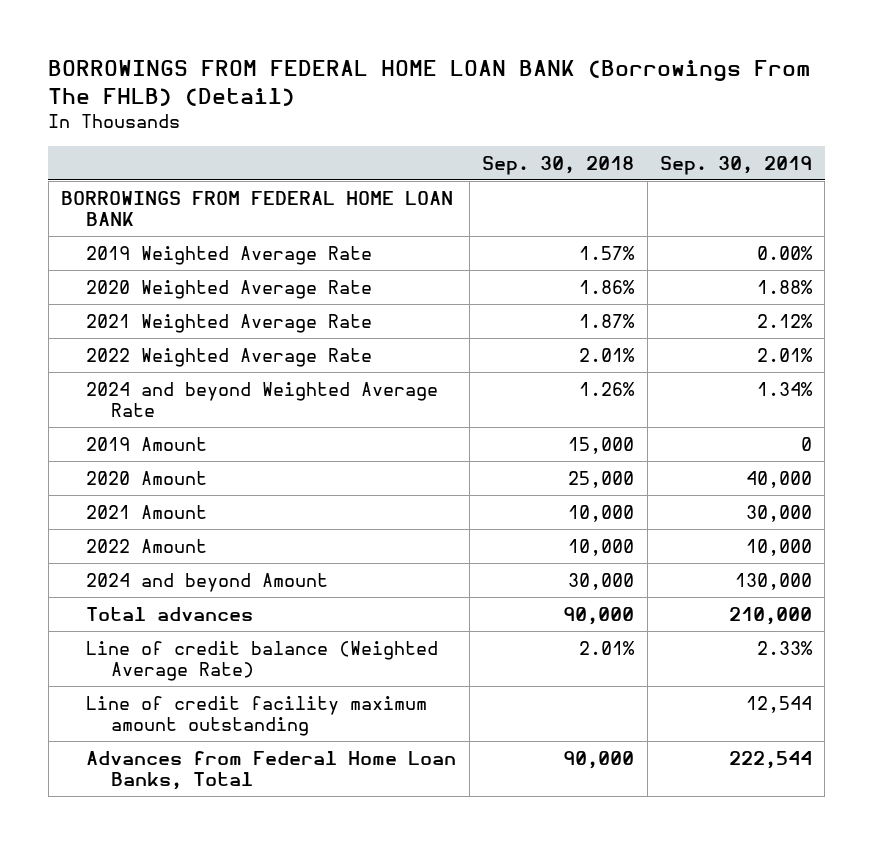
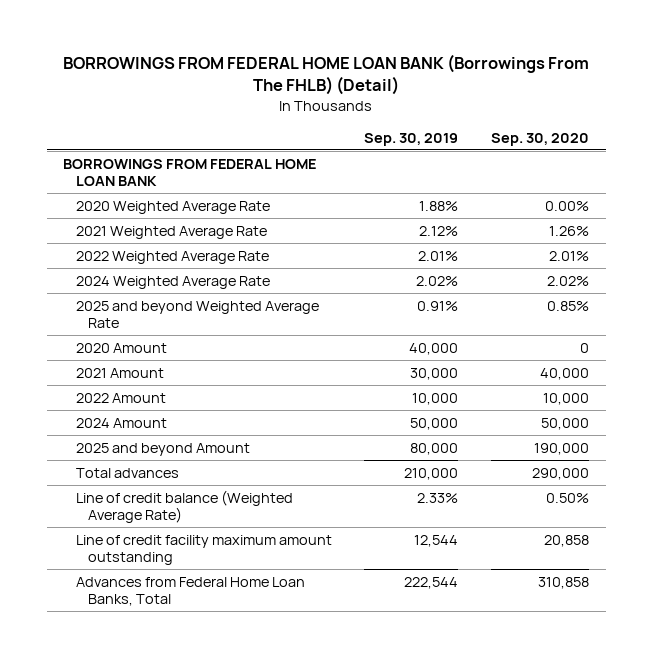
[482,155,635,175] Sep. 30, 2018 -> none
none -> [491,132,590,146] Sep. 30, 2020
[86,245,373,265] 2019 Weighted Average Rate -> none
[86,436,208,451] 2019 Amount -> none
none -> [75,275,270,289] 2024 Weighted Average Rate
[86,381,439,418] 2024 and beyond Weighted Average Rate -> [75,300,319,329] 2025 and beyond Weighted Average Rate
[756,381,813,396] 1.34% -> [417,300,459,311] 0.91%
none -> [75,417,167,428] 2024 Amount
[86,572,329,592] 2024 and beyond Amount -> [75,442,250,456] 2025 and beyond Amount
[734,572,812,590] 130,000 -> [410,442,459,455] 80,000

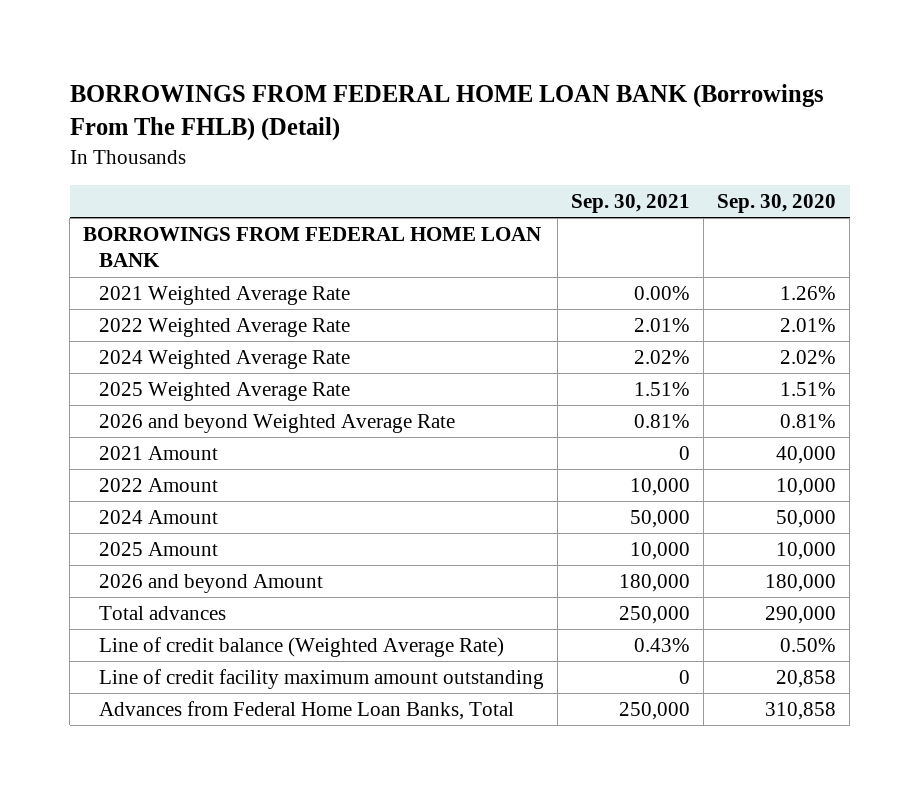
[364,132,459,146] Sep. 30, 2019 -> none
none -> [571,193,691,213] Sep. 30, 2021
[75,200,270,214] 2020 Weighted Average Rate -> none
[75,342,167,353] 2020 Amount -> none
none -> [99,382,351,402] 2025 Weighted Average Rate
[75,300,319,329] 2025 and beyond Weighted Average Rate -> [99,414,456,434] 2026 and beyond Weighted Average Rate
[547,300,590,311] 0.85% -> [780,414,837,429] 0.81%
none -> [99,542,219,557] 2025 Amount
[75,442,250,456] 2025 and beyond Amount -> [99,574,324,594] 2026 and beyond Amount
[534,442,590,455] 190,000 -> [765,574,837,593] 180,000

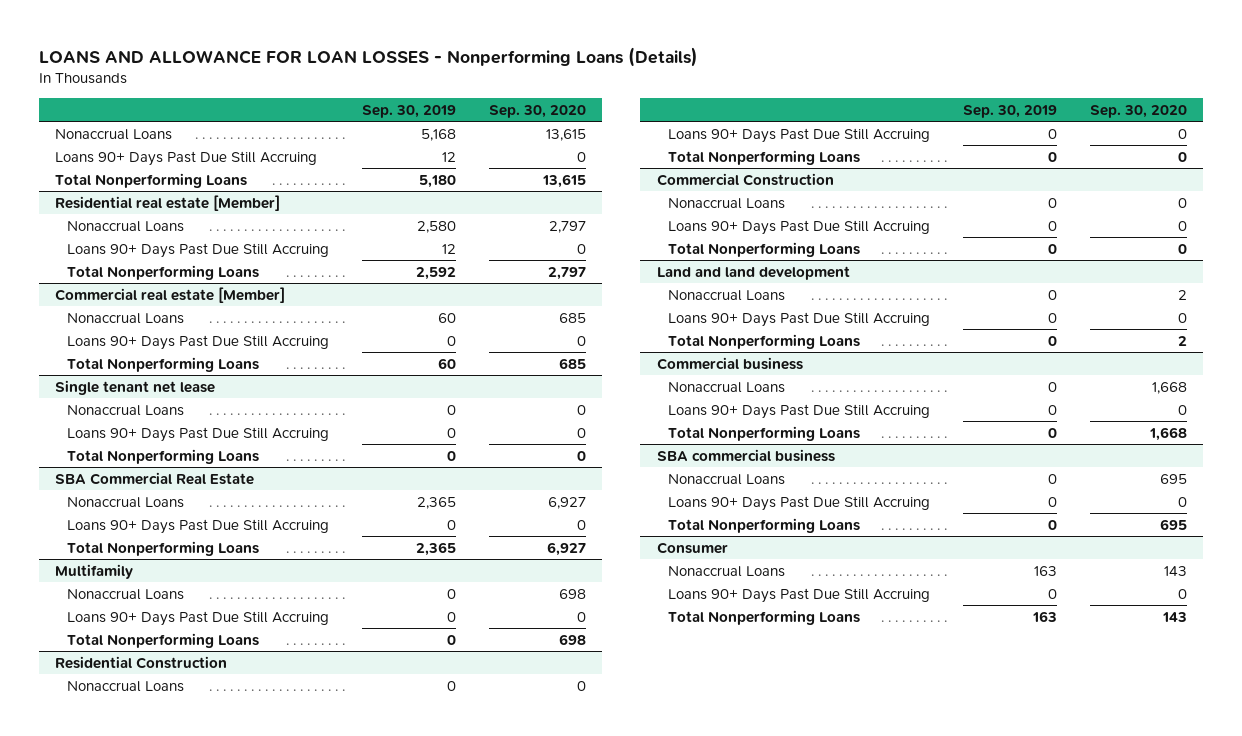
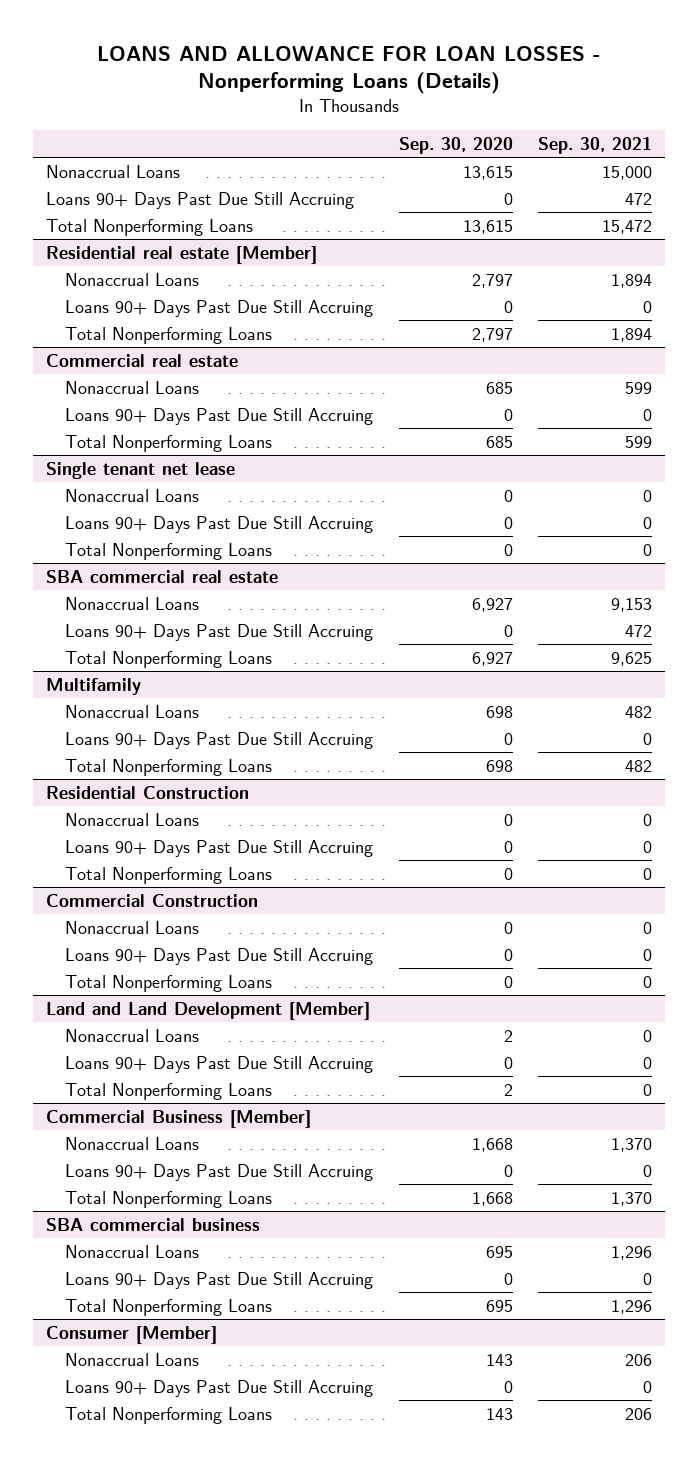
[361,104,456,118] Sep. 30, 2019 -> none
none -> [538,136,653,154] Sep. 30, 2021
[55,286,286,303] Commercial real estate [Member] -> [46,353,239,367] Commercial real estate
[55,471,255,485] SBA Commercial Real Estate -> [46,569,279,583] SBA commercial real estate
[656,265,850,280] Land and land development -> [46,1001,371,1020] Land and Land Development [Member]
[656,356,803,370] Commercial business -> [46,1109,312,1128] Commercial Business [Member]
[656,541,728,554] Consumer -> [46,1325,218,1344] Consumer [Member]

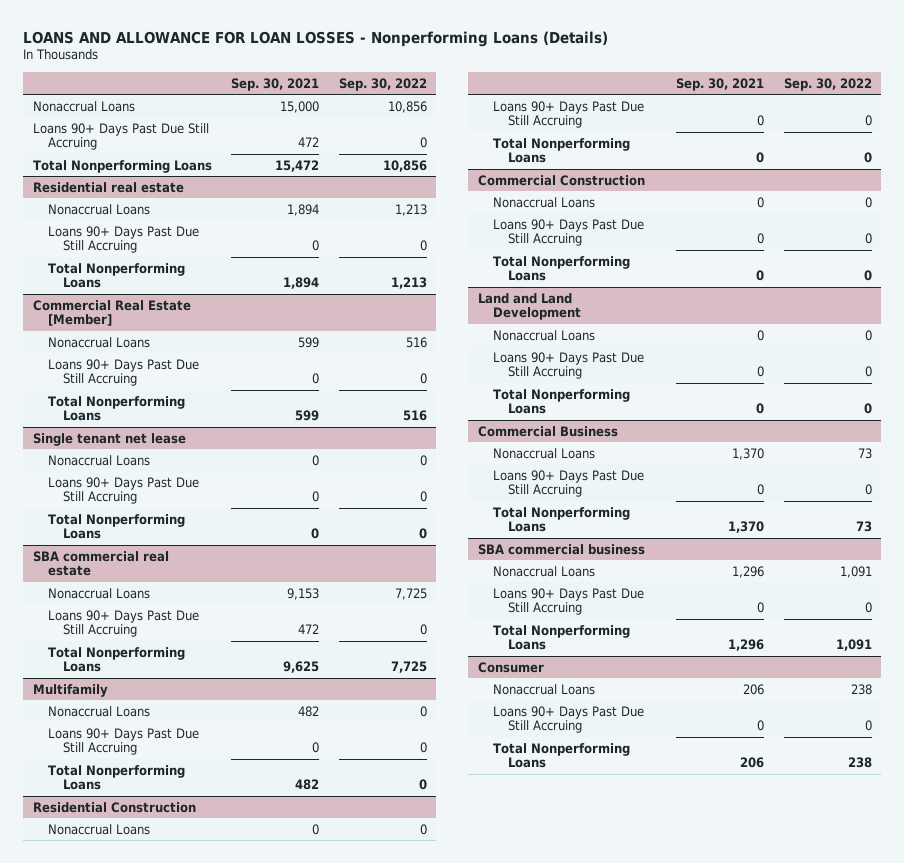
[398,136,513,154] Sep. 30, 2020 -> none
none -> [338,77,427,91] Sep. 30, 2022
[46,245,318,264] Residential real estate [Member] -> [32,181,184,193] Residential real estate
[46,353,239,367] Commercial real estate -> [32,299,191,327] Commercial Real Estate [Member]
[46,1001,371,1020] Land and Land Development [Member] -> [477,292,581,321] Land and Land Development
[46,1109,312,1128] Commercial Business [Member] -> [477,425,618,437] Commercial Business
[46,1325,218,1344] Consumer [Member] -> [477,661,544,673] Consumer

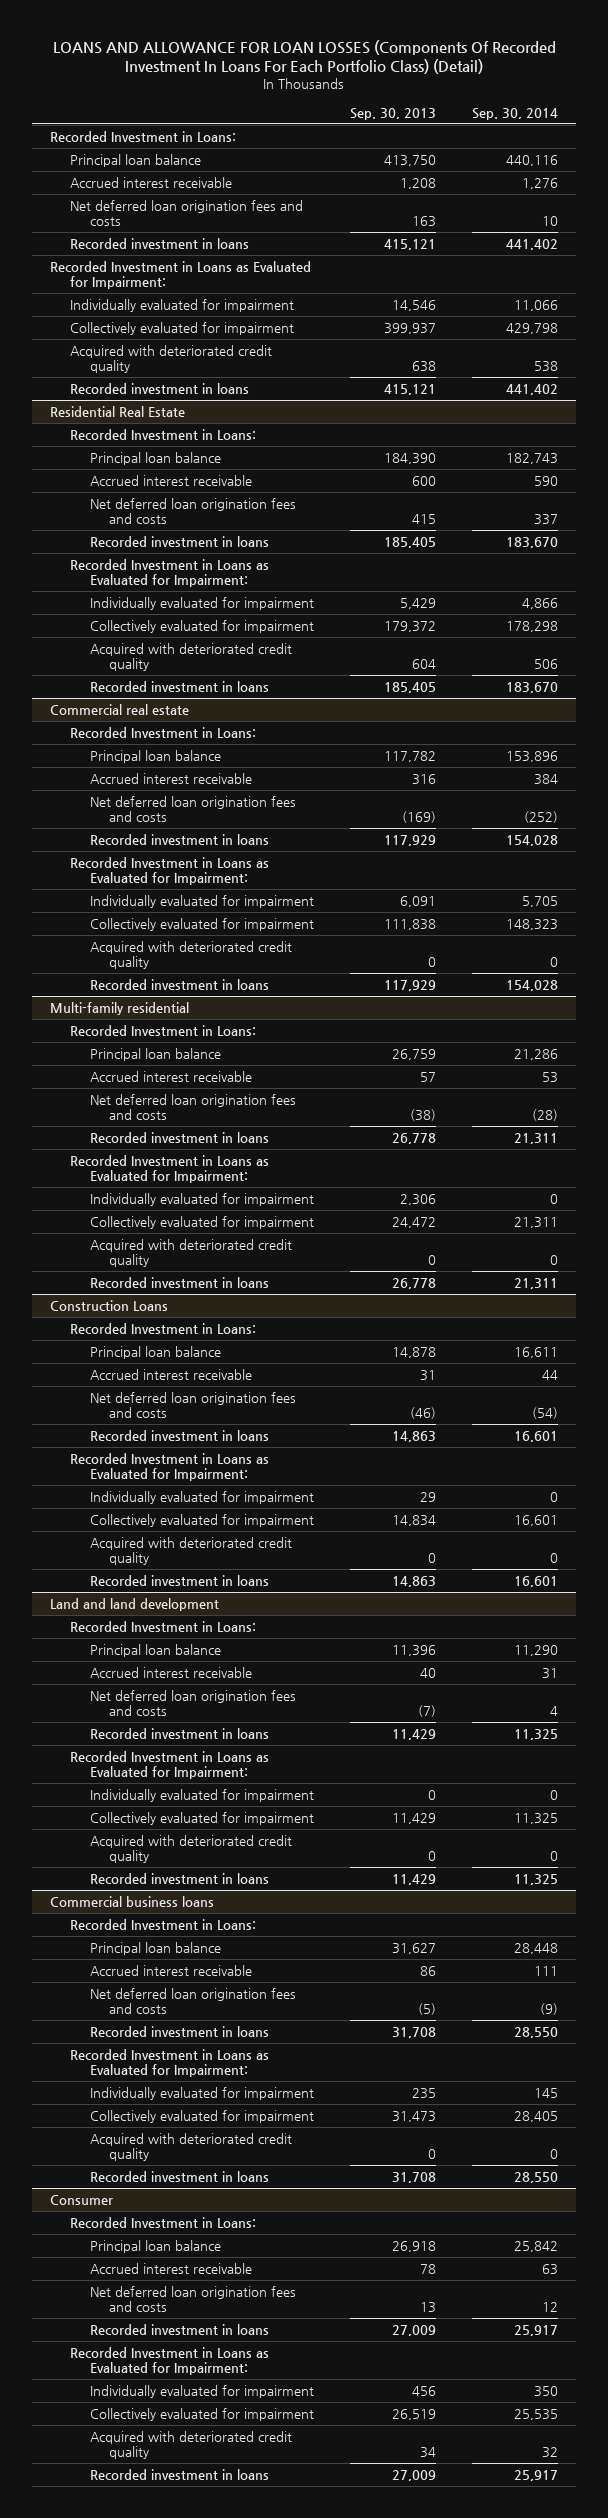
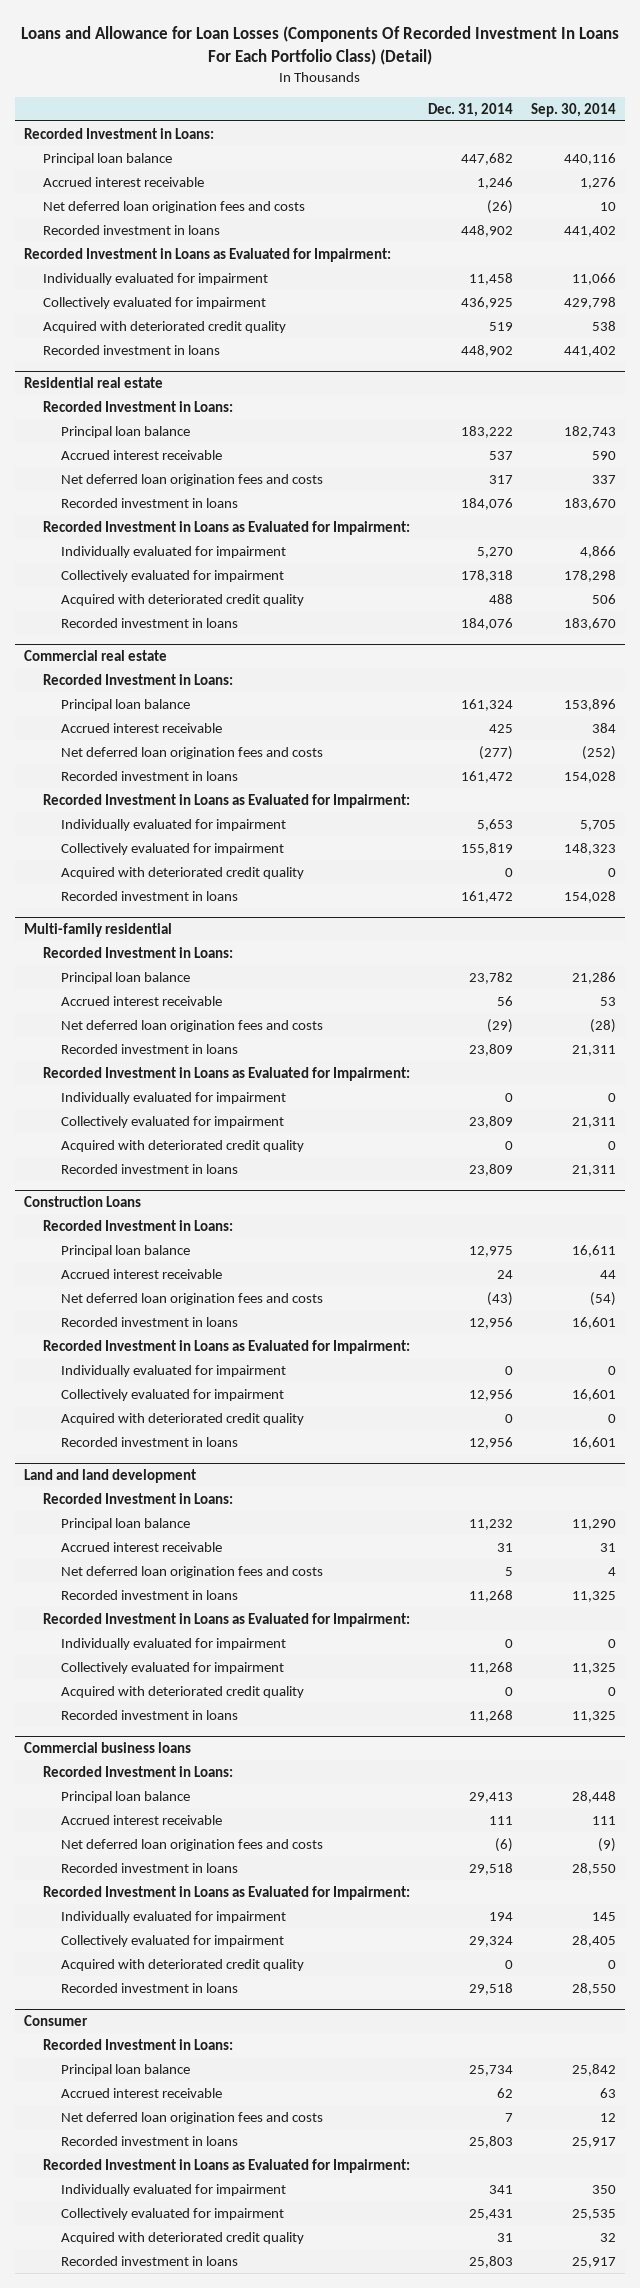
[53,39,557,75] LOANS AND ALLOWANCE FOR LOAN LOSSES (Components Of Recorded Investment In Loans For Each Portfolio Class) (Detail) -> [21,25,620,65] Loans and Allowance for Loan Losses (Components Of Recorded Investment In Loans For Each Portfolio Class) (Detail)
[349,107,436,120] Sep. 30, 2013 -> none
none -> [427,102,513,117] Dec. 31, 2014
[50,405,186,417] Residential Real Estate -> [24,376,164,388] Residential real estate

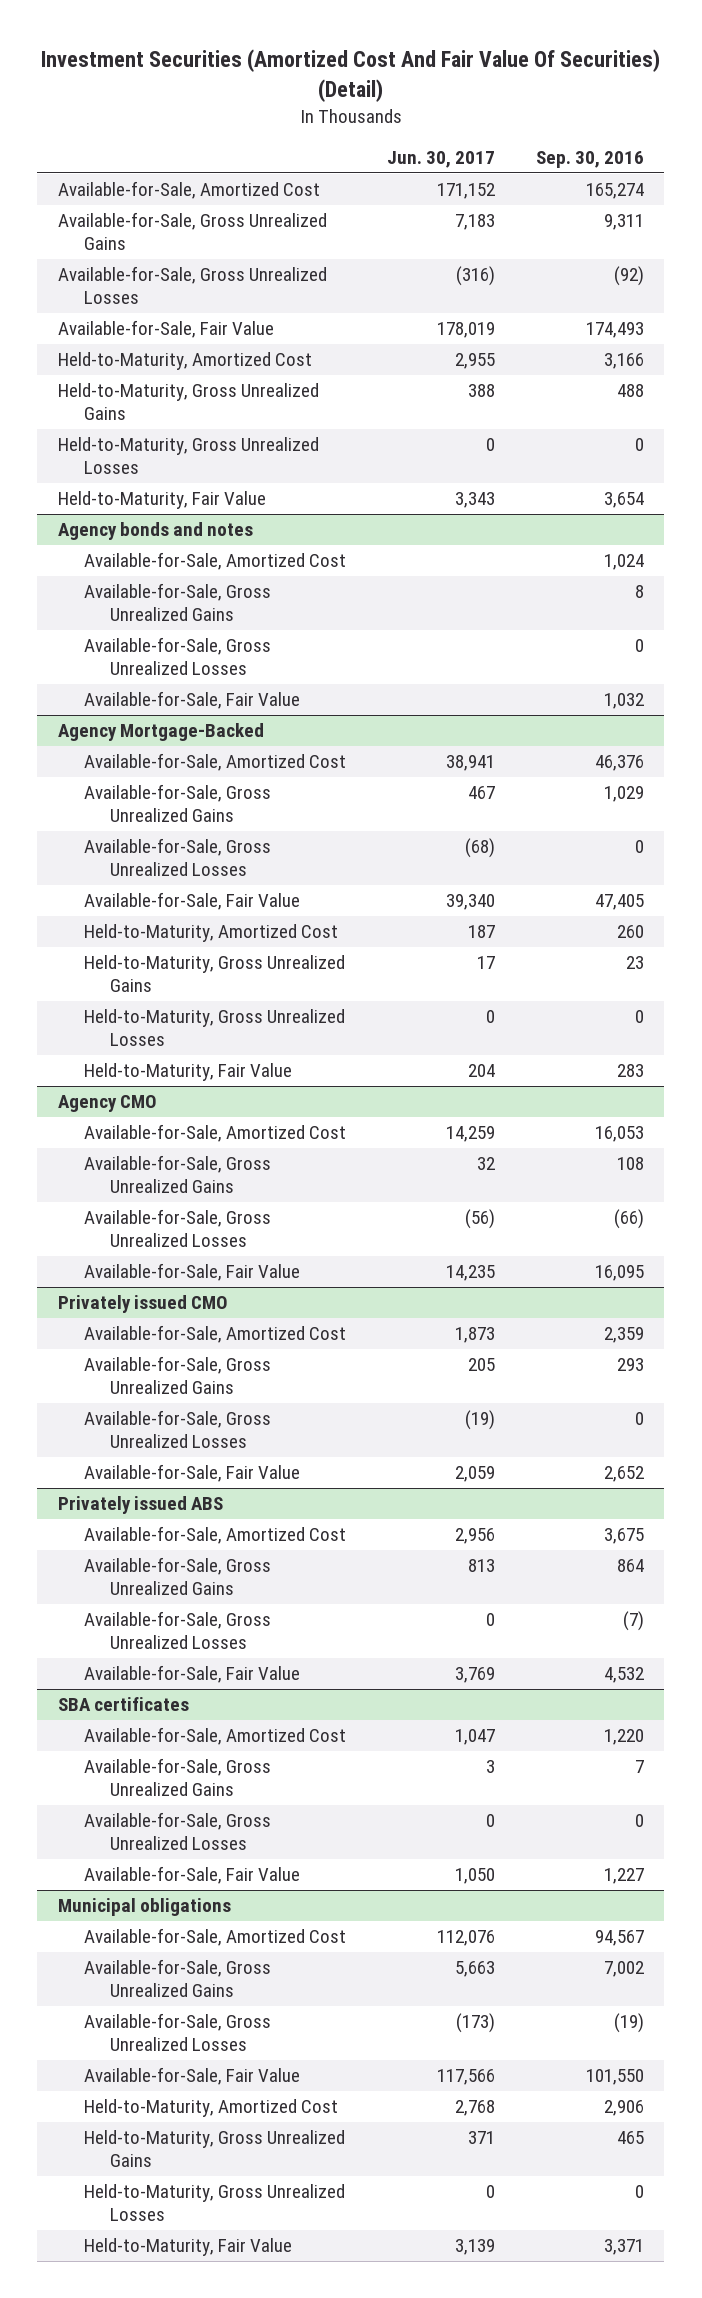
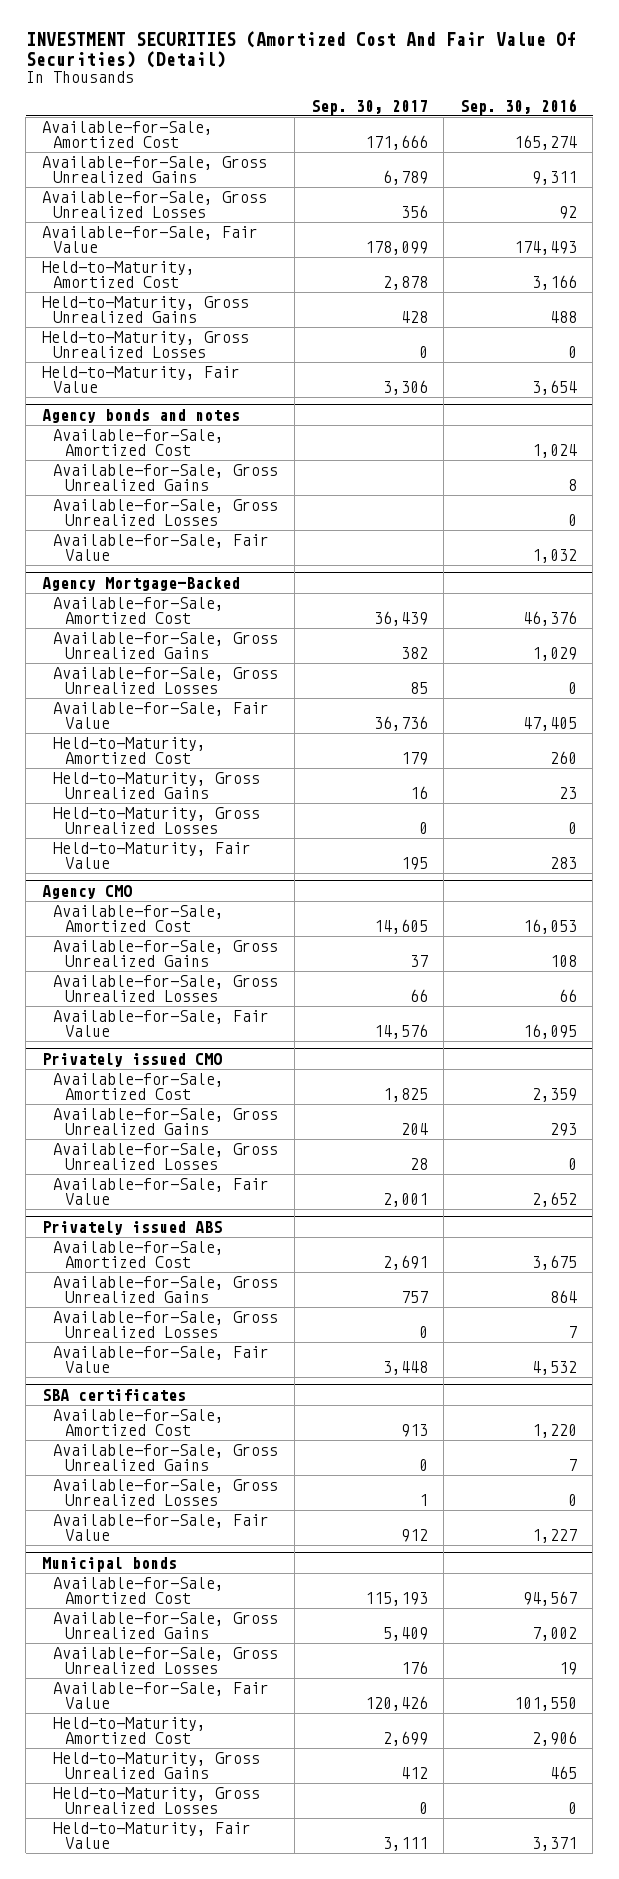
[40,49,660,102] Investment Securities (Amortized Cost And Fair Value Of Securities) (Detail) -> [25,30,576,68] INVESTMENT SECURITIES (Amortized Cost And Fair Value Of Securities) (Detail)
[386,151,495,169] Jun. 30, 2017 -> none
none -> [310,99,428,115] Sep. 30, 2017
[613,266,644,287] (92) -> [558,206,577,220] 92
[613,1209,644,1230] (66) -> [558,989,577,1003] 66
[622,1611,644,1632] (7) -> [567,1326,577,1339] 7
[57,1898,231,1917] Municipal obligations -> [41,1556,177,1572] Municipal bonds
[613,2013,644,2034] (19) -> [558,1662,577,1676] 19

